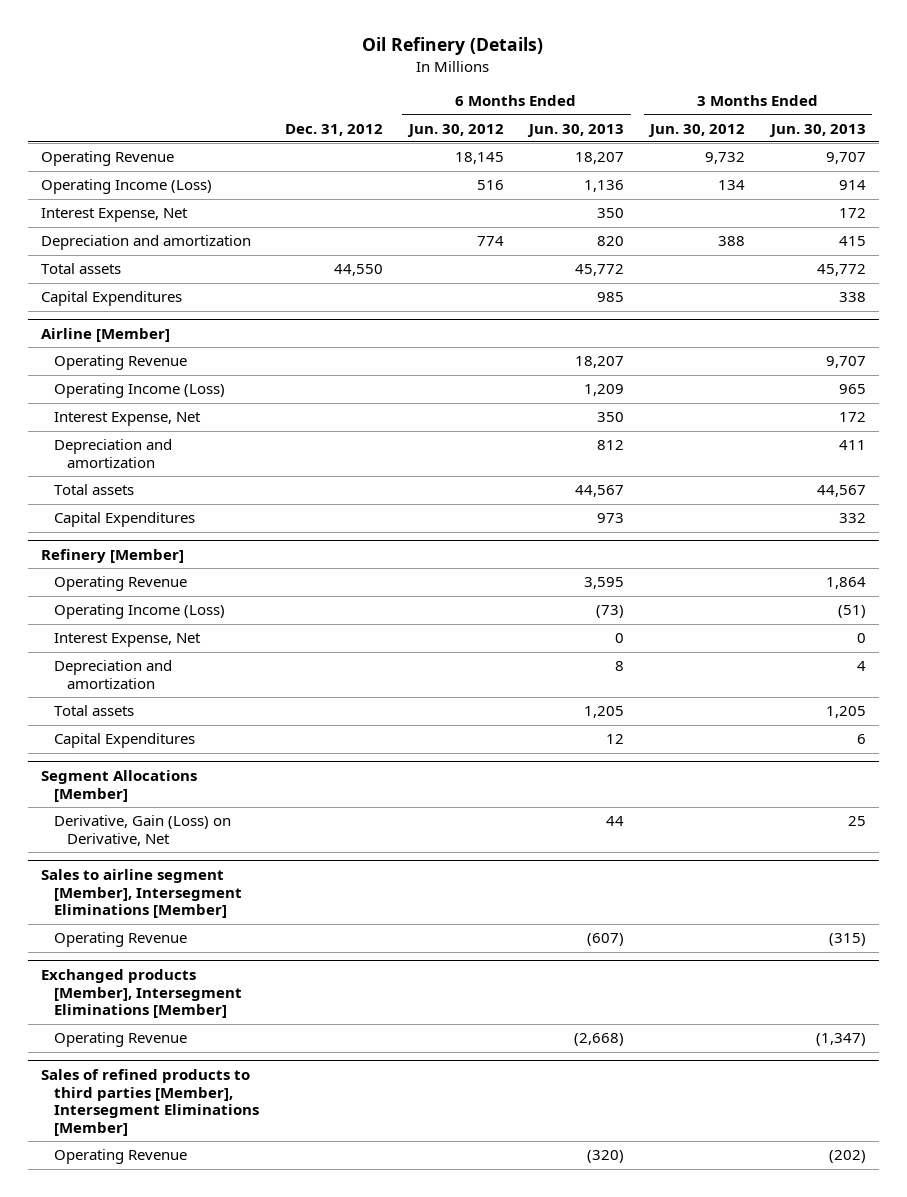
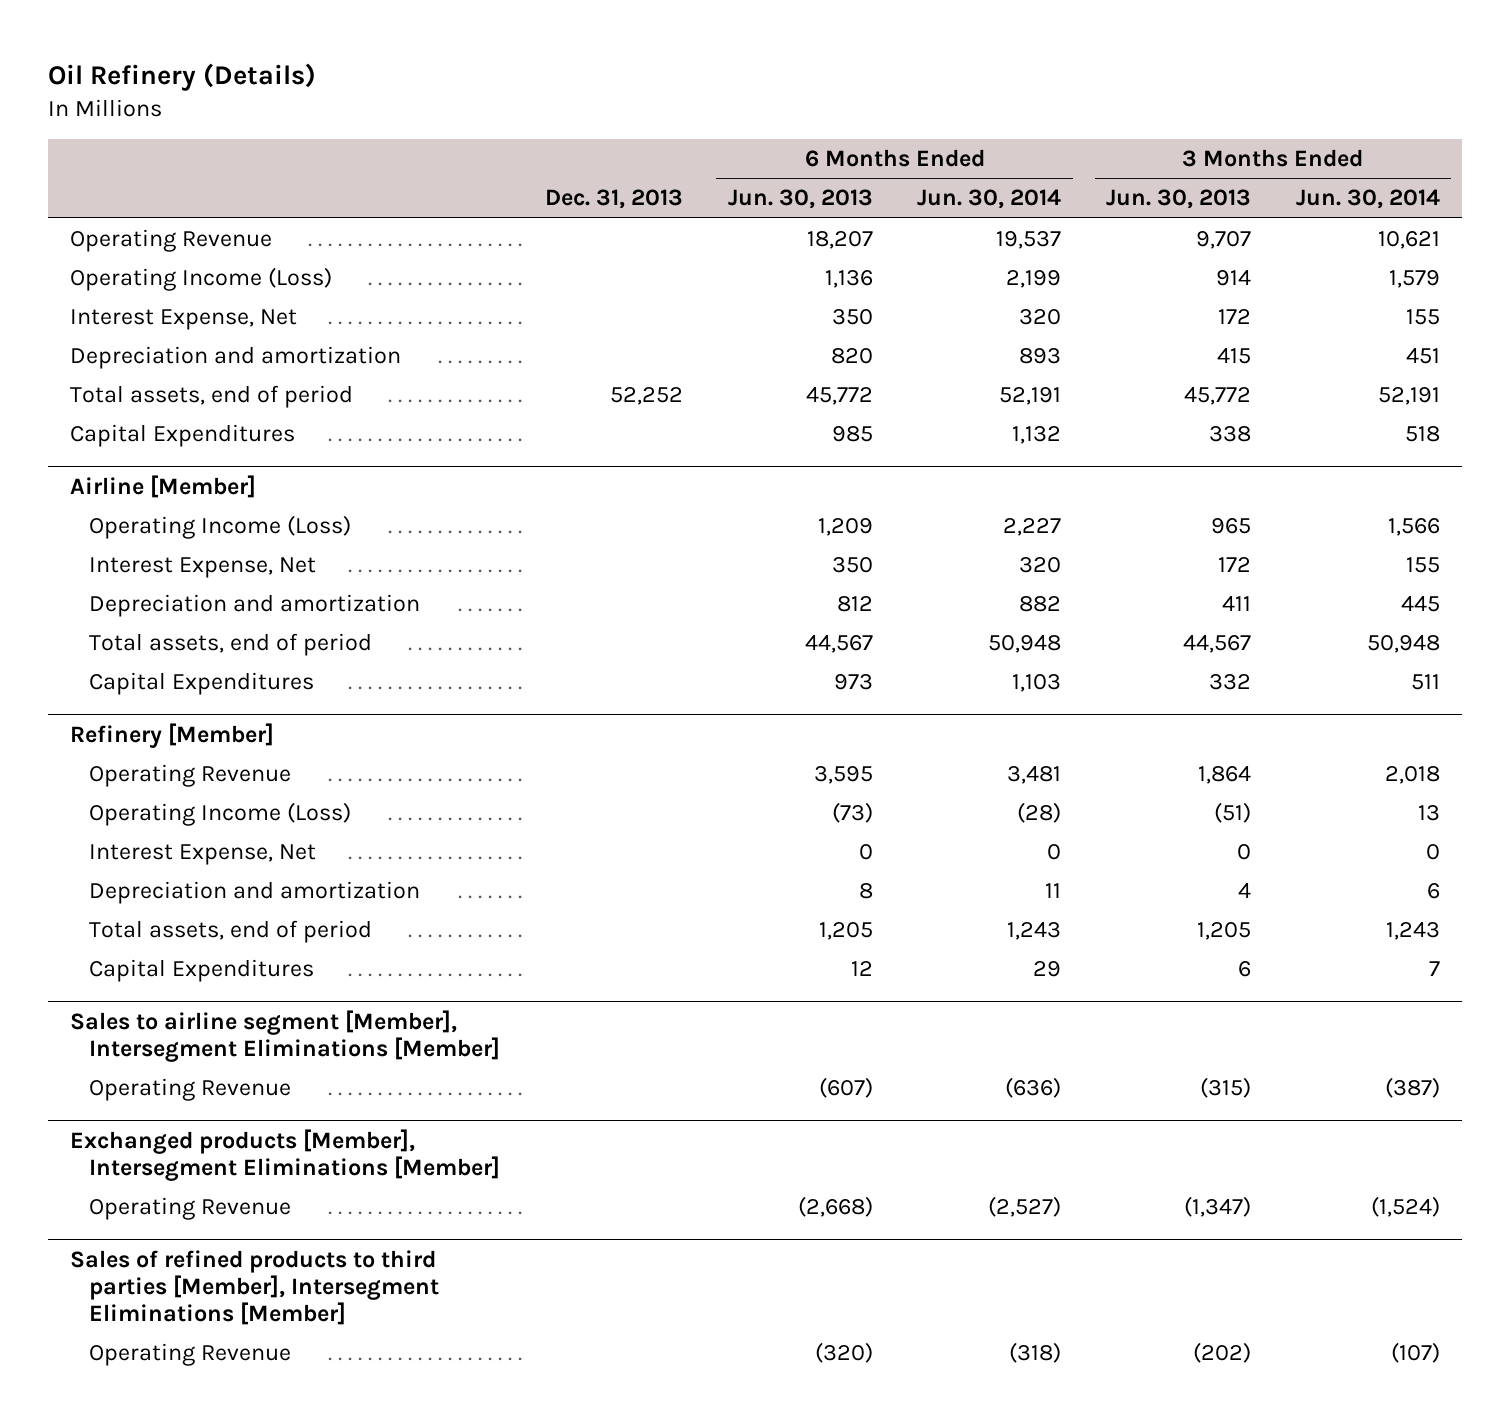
[284,123,383,136] Dec. 31, 2012 -> none
[406,123,504,137] Jun. 30, 2012 -> none
[648,123,746,137] Jun. 30, 2012 -> none
none -> [544,189,683,210] Dec. 31, 2013
none -> [917,189,1062,210] Jun. 30, 2014
none -> [1295,189,1440,210] Jun. 30, 2014
[40,263,121,275] Total assets -> [70,384,354,408] Total assets, end of period
[54,355,188,371] Operating Revenue -> none
[54,484,135,496] Total assets -> [89,632,373,656] Total assets, end of period
[54,705,135,717] Total assets -> [89,919,373,943] Total assets, end of period
[40,770,197,802] Segment Allocations [Member] -> none
[54,815,232,846] Derivative, Gain (Loss) on Derivative, Net -> none

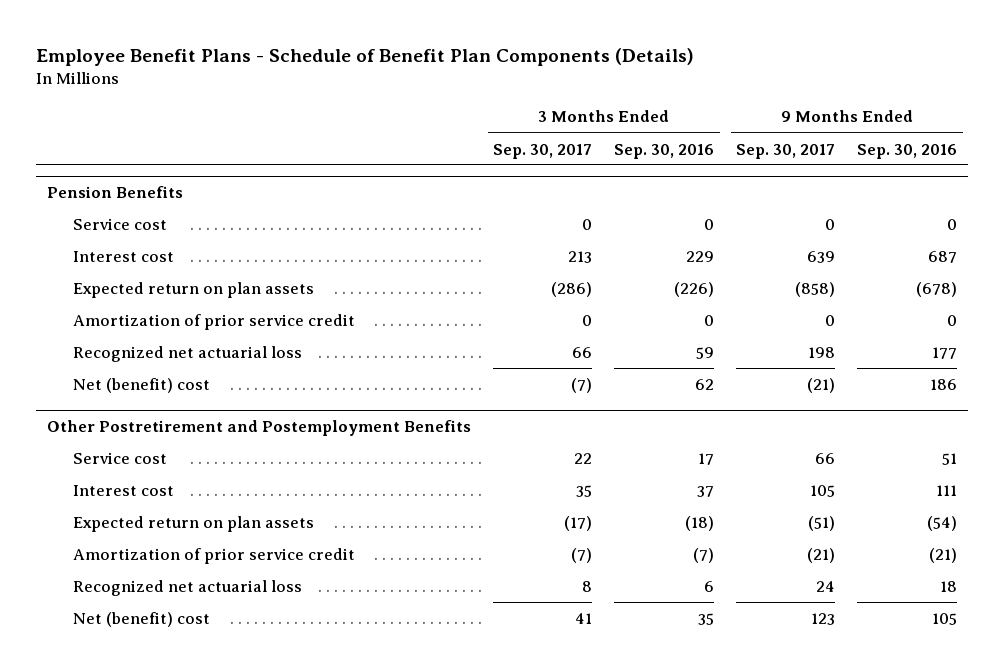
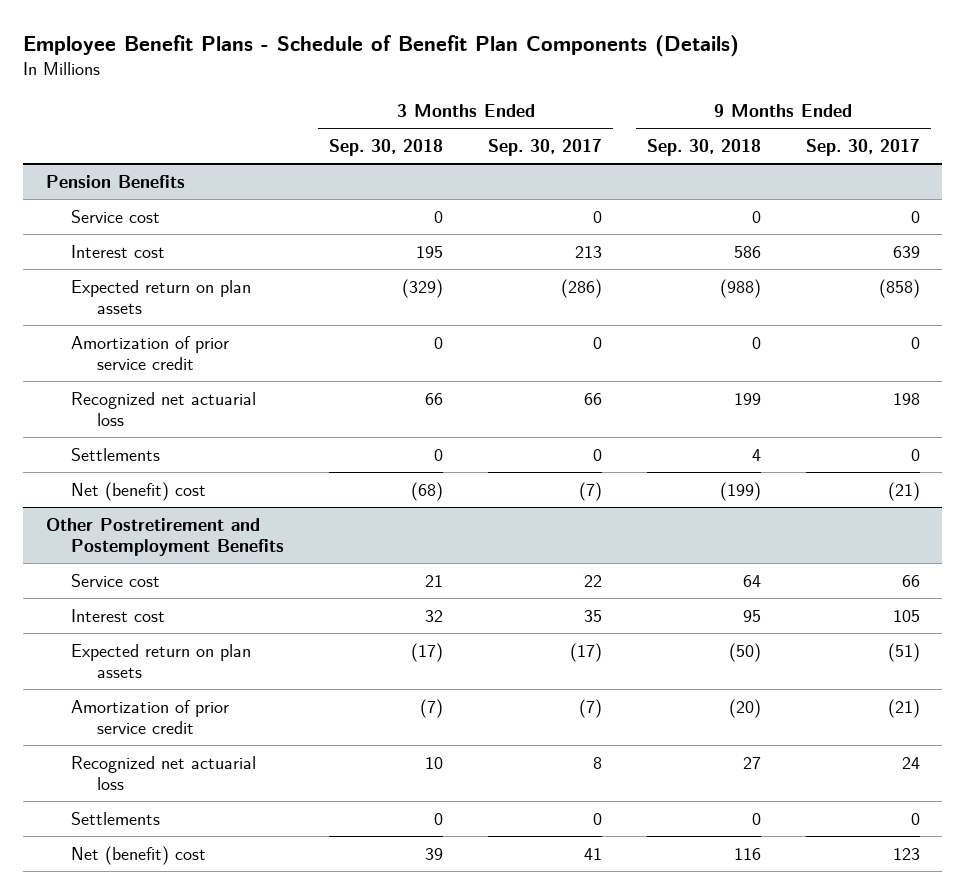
[614,143,715,159] Sep. 30, 2016 -> none
[857,143,958,159] Sep. 30, 2016 -> none
none -> [329,138,444,156] Sep. 30, 2018
none -> [646,138,761,156] Sep. 30, 2018
none -> [71,447,161,461] Settlements
none -> [71,811,161,825] Settlements

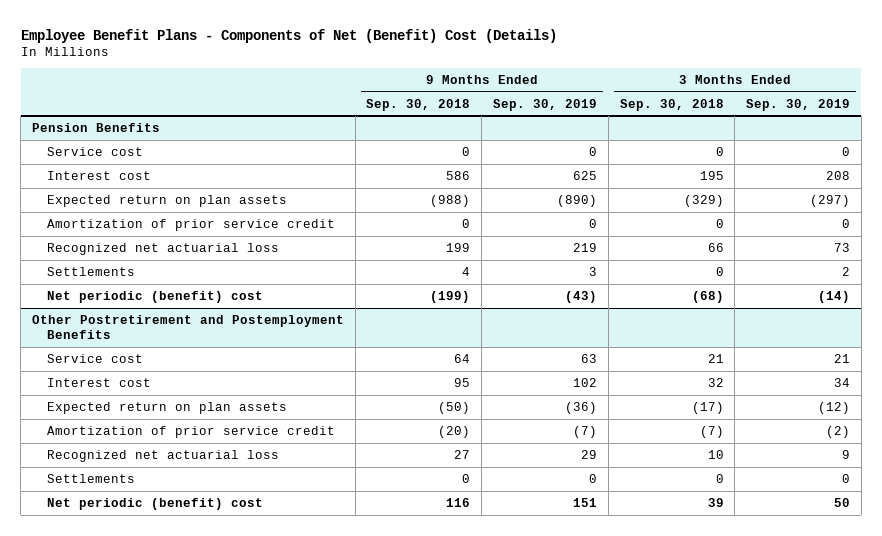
[23,35,740,58] Employee Benefit Plans - Schedule of Benefit Plan Components (Details) -> [20,28,557,43] Employee Benefit Plans - Components of Net (Benefit) Cost (Details)
[487,138,602,156] Sep. 30, 2017 -> none
[805,138,920,156] Sep. 30, 2017 -> none
none -> [492,98,597,111] Sep. 30, 2019
none -> [746,98,851,111] Sep. 30, 2019
[71,481,207,501] Net (benefit) cost -> [47,290,264,303] Net periodic (benefit) cost
[71,845,207,865] Net (benefit) cost -> [47,497,264,510] Net periodic (benefit) cost

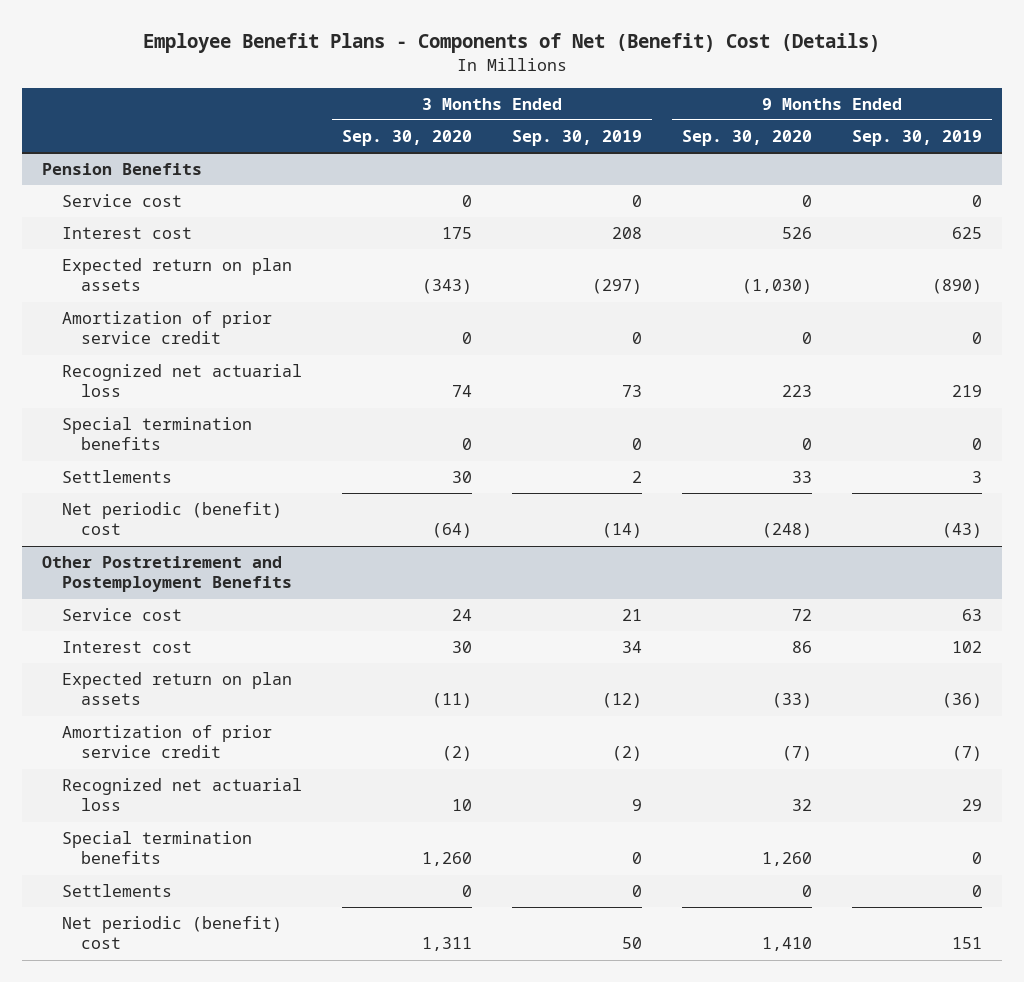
[366,98,471,111] Sep. 30, 2018 -> none
[619,98,724,111] Sep. 30, 2018 -> none
none -> [341,129,472,146] Sep. 30, 2020
none -> [681,129,812,146] Sep. 30, 2020
none -> [61,417,252,451] Special termination benefits
none -> [61,831,252,865] Special termination benefits

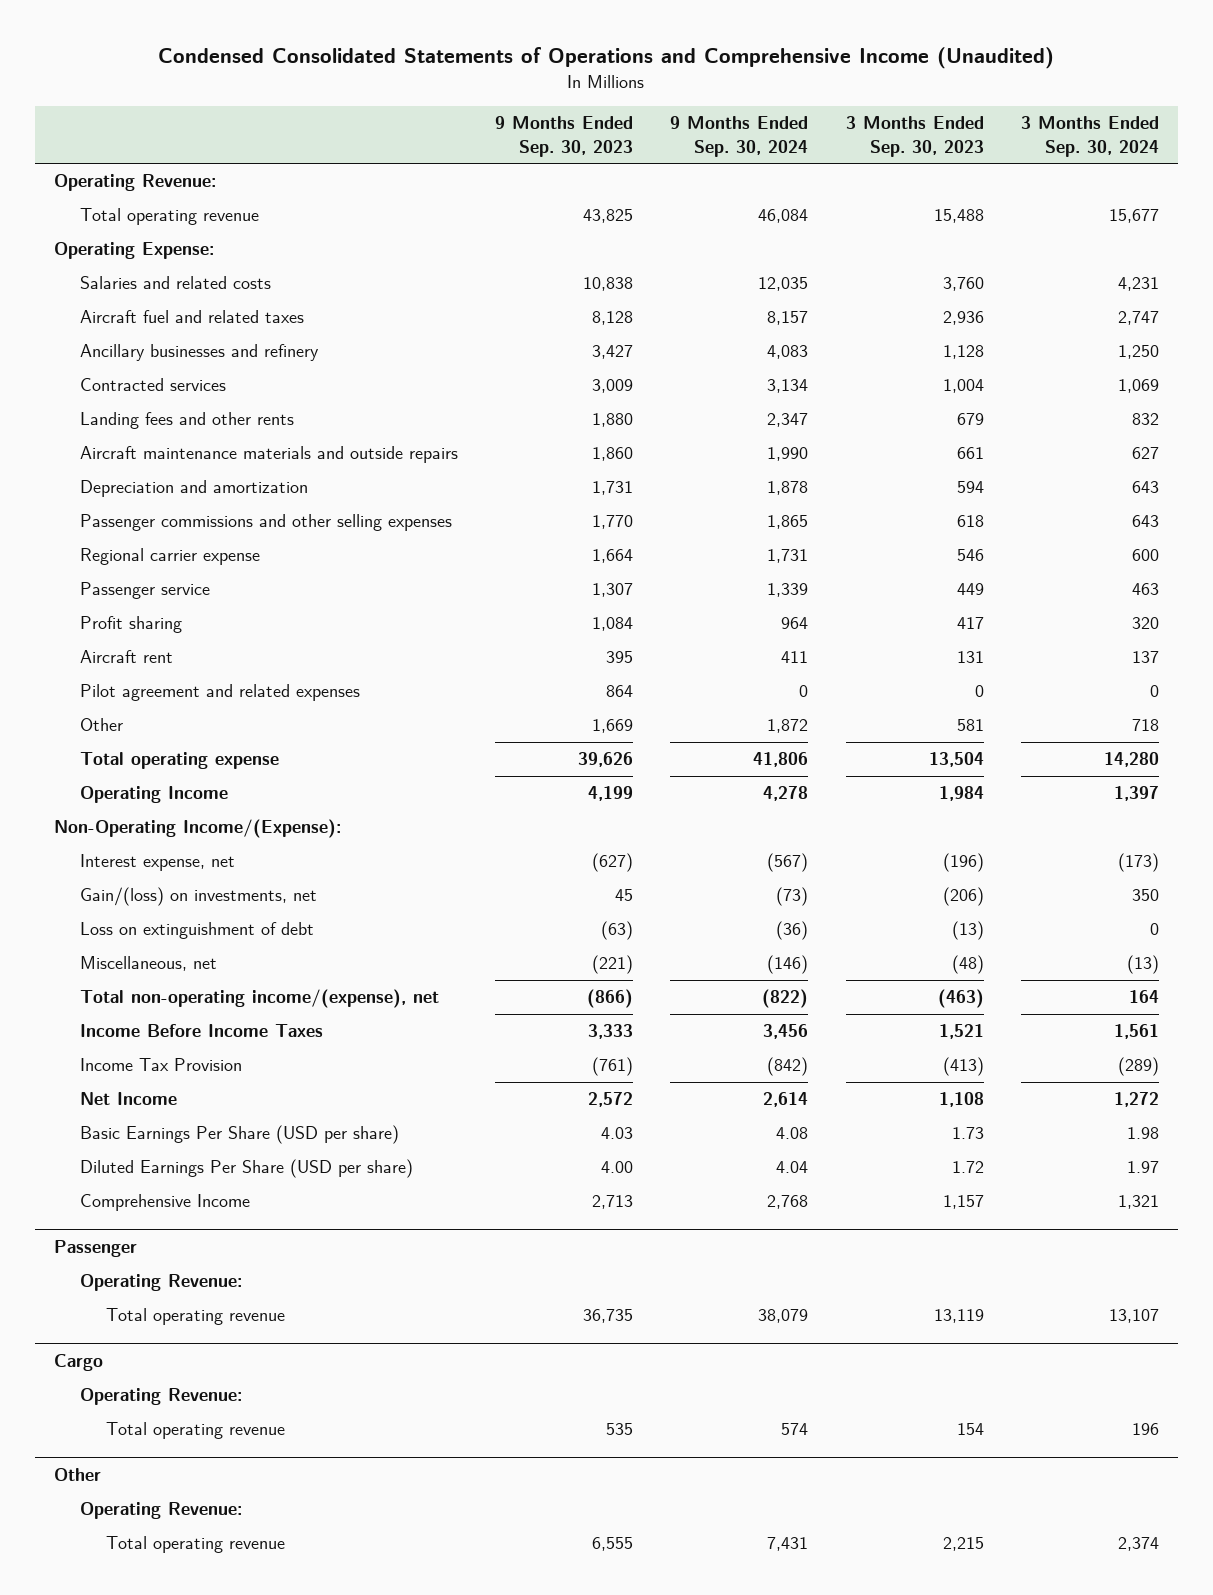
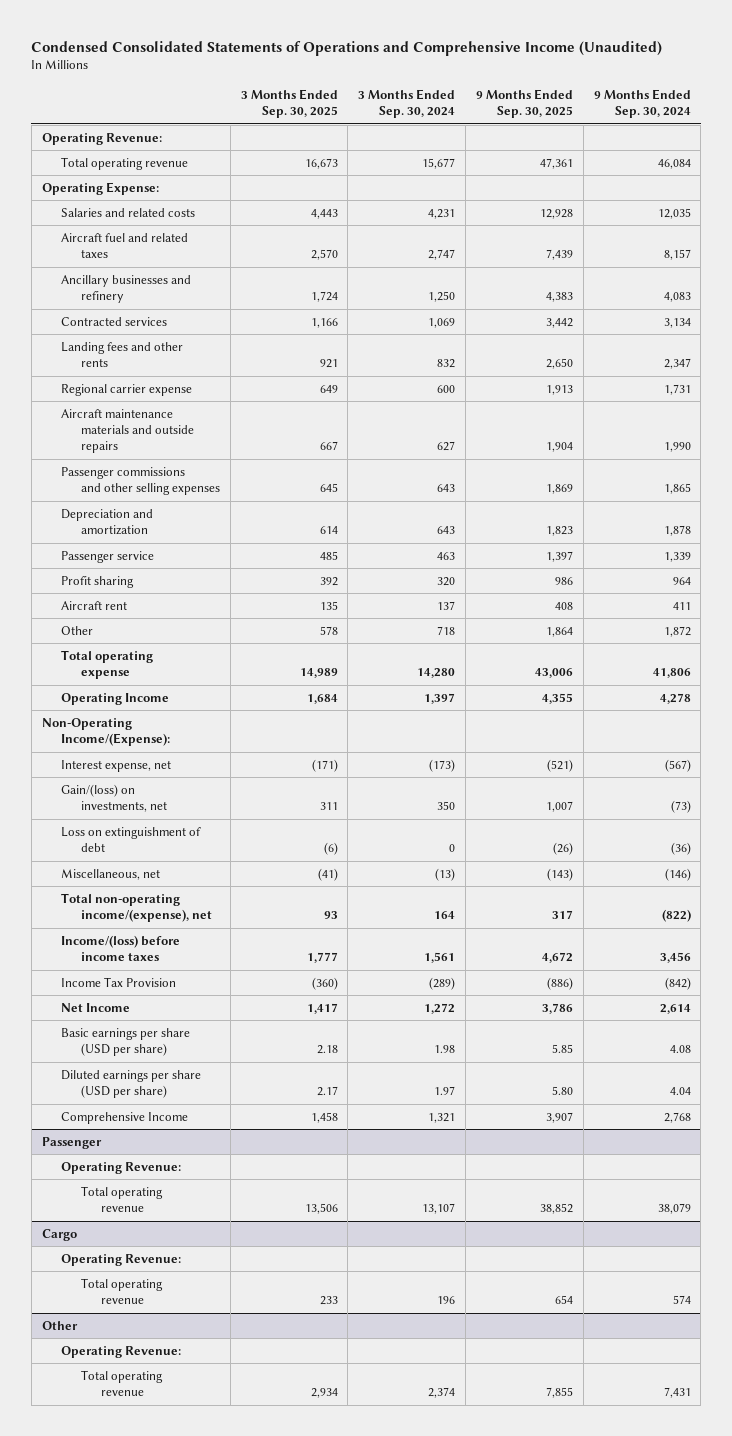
[495,116,634,157] 9 Months Ended Sep. 30, 2023 -> none
[845,116,984,157] 3 Months Ended Sep. 30, 2023 -> none
none -> [240,89,338,119] 3 Months Ended Sep. 30, 2025
none -> [475,89,573,119] 9 Months Ended Sep. 30, 2025
[79,548,260,566] Regional carrier expense -> [61,383,193,396] Regional carrier expense
[79,480,308,498] Depreciation and amortization -> [61,508,154,536] Depreciation and amortization
[79,684,360,702] Pilot agreement and related expenses -> none
[79,1024,323,1038] Income Before Income Taxes -> [61,934,181,962] Income/(loss) before income taxes
[79,1125,399,1145] Basic Earnings Per Share (USD per share) -> [61,1027,191,1057] Basic earnings per share (USD per share)
[79,1159,413,1179] Diluted Earnings Per Share (USD per share) -> [61,1069,202,1099] Diluted earnings per share (USD per share)

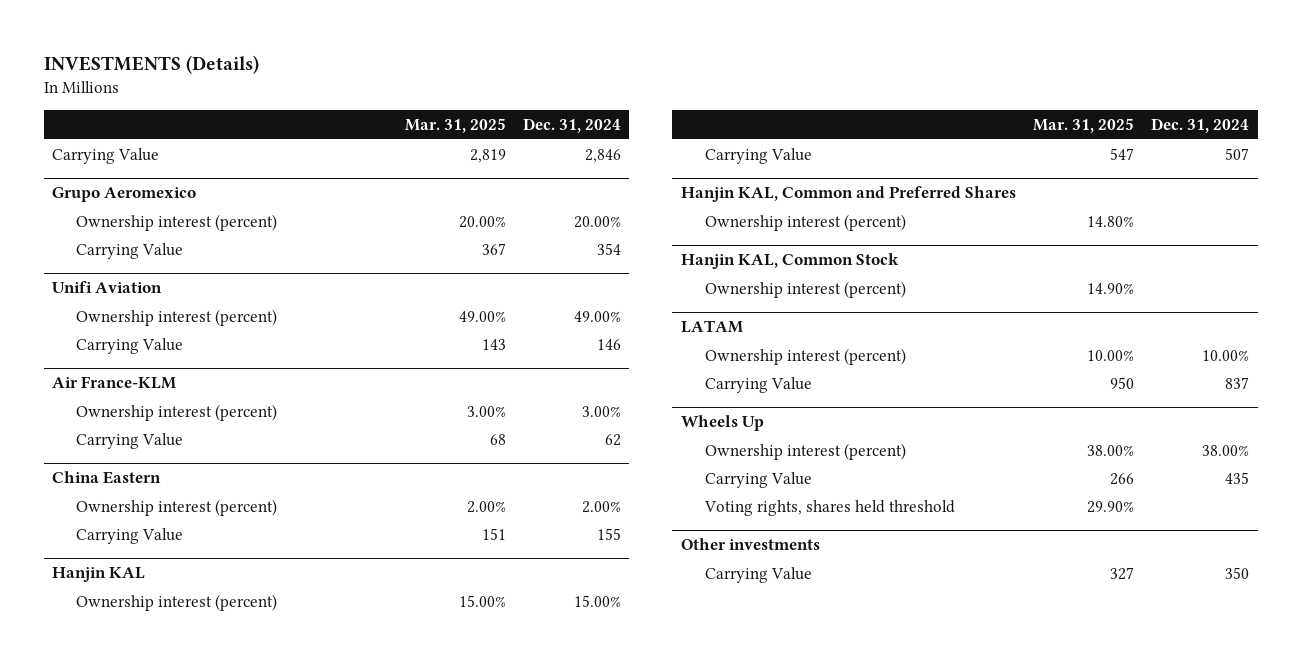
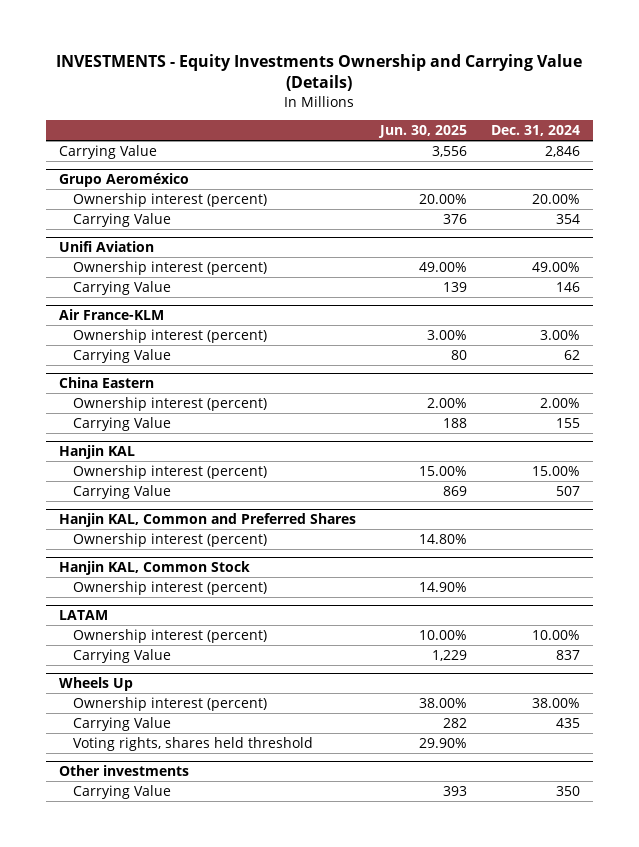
[43,55,259,75] INVESTMENTS (Details) -> [56,54,583,92] INVESTMENTS - Equity Investments Ownership and Carrying Value (Details)
[404,118,506,134] Mar. 31, 2025 -> none
none -> [377,125,467,139] Jun. 30, 2025
[52,186,197,202] Grupo Aeromexico -> [58,172,189,187] Grupo Aeroméxico

